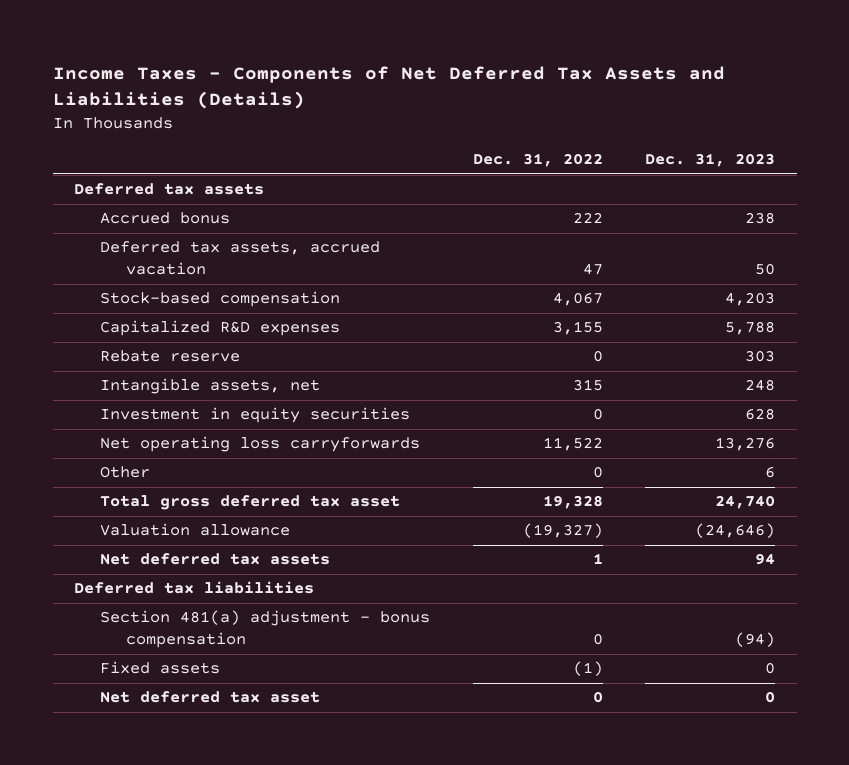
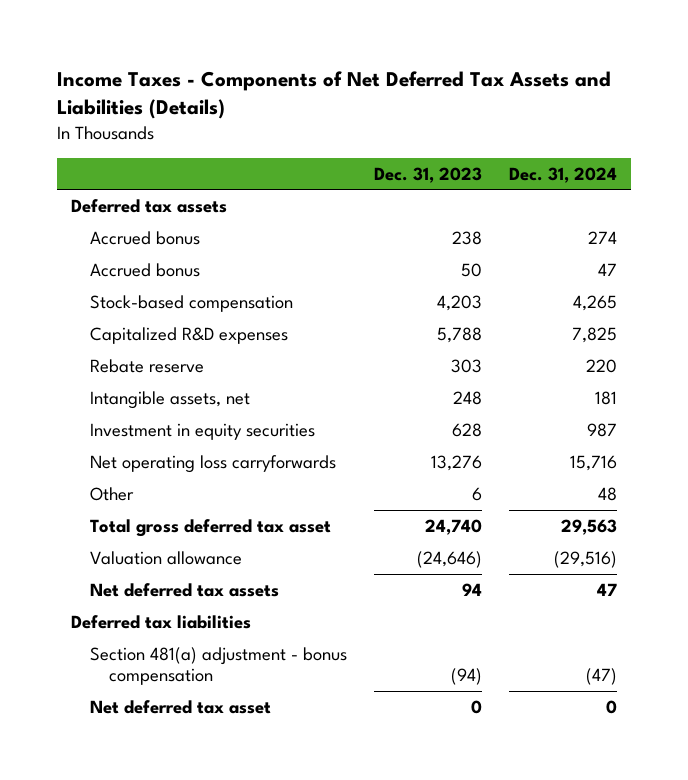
[472,153,603,168] Dec. 31, 2022 -> none
none -> [509,166,618,183] Dec. 31, 2024
[100,241,381,276] Deferred tax assets, accrued vacation -> [89,262,200,277] Accrued bonus
[100,661,221,675] Fixed assets -> none

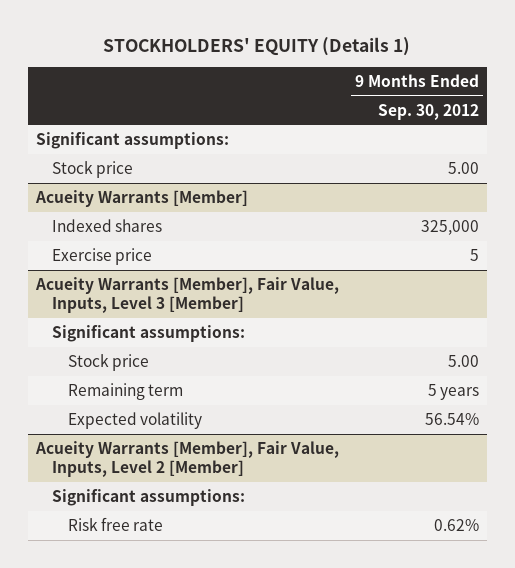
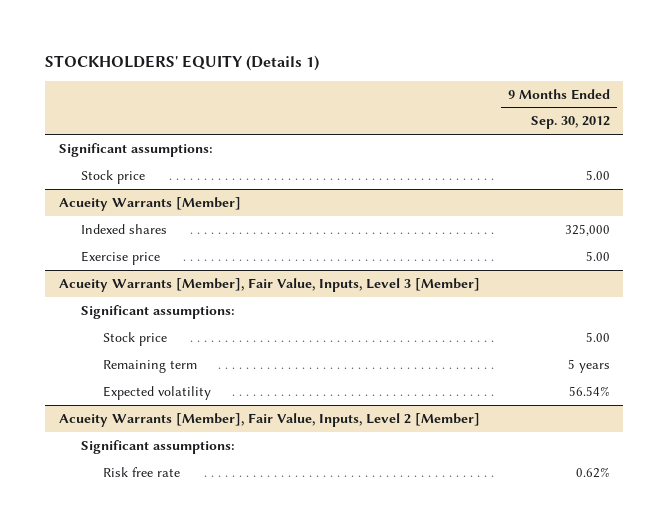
[469,248,479,261] 5 -> [585,250,610,261] 5.00

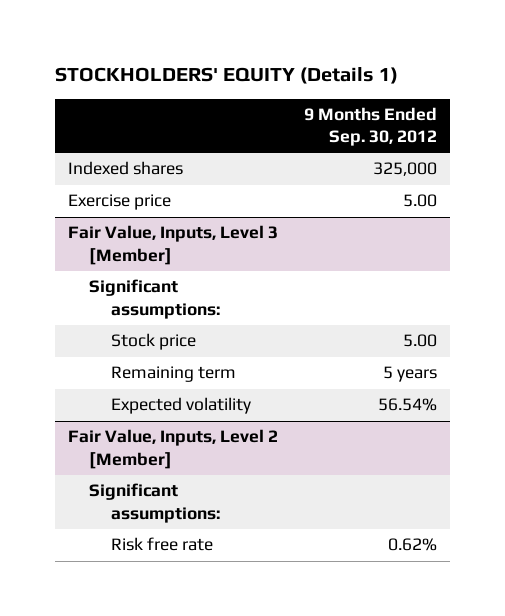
[59,142,214,157] Significant assumptions: -> none
[81,169,146,184] Stock price -> none
[59,196,242,211] Acueity Warrants [Member] -> none
[59,277,481,292] Acueity Warrants [Member], Fair Value, Inputs, Level 3 [Member] -> [67,225,278,265] Fair Value, Inputs, Level 3 [Member]
[59,412,481,427] Acueity Warrants [Member], Fair Value, Inputs, Level 2 [Member] -> [67,429,278,469] Fair Value, Inputs, Level 2 [Member]

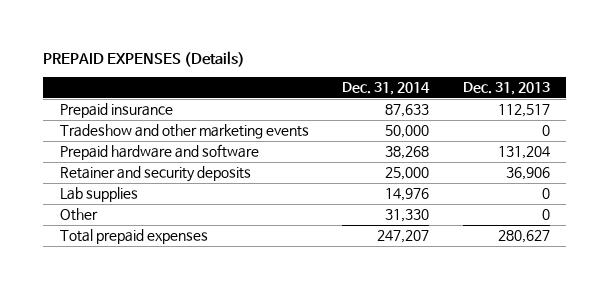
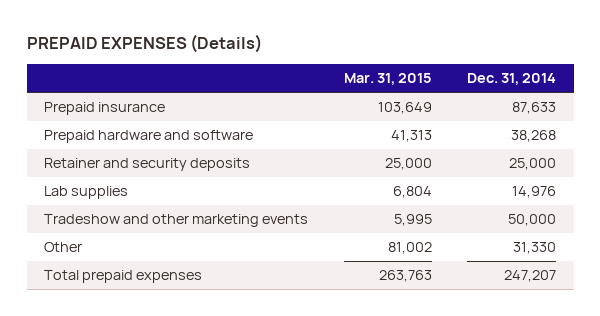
[462,82,550,96] Dec. 31, 2013 -> none
none -> [343,73,432,86] Mar. 31, 2015
[60,124,310,140] Tradeshow and other marketing events -> [44,214,309,228] Tradeshow and other marketing events

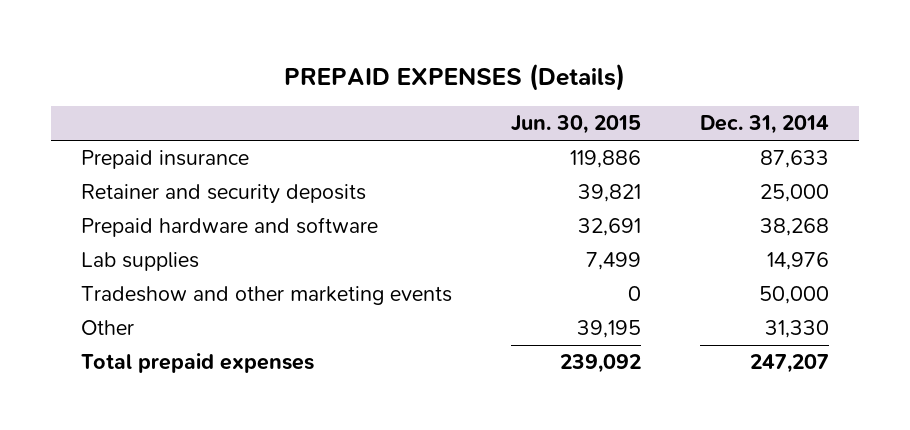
[343,73,432,86] Mar. 31, 2015 -> none
none -> [511,115,642,135] Jun. 30, 2015
[44,130,254,144] Prepaid hardware and software -> [80,217,378,238] Prepaid hardware and software

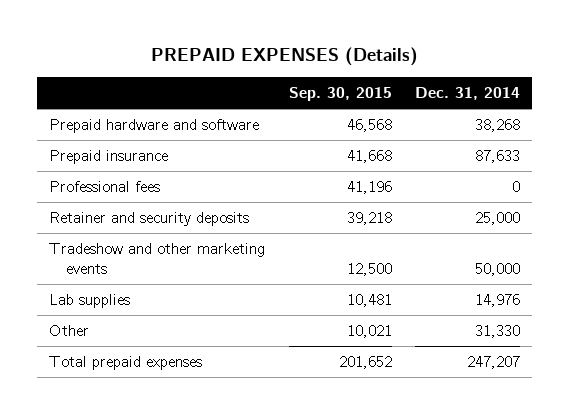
[511,115,642,135] Jun. 30, 2015 -> none
none -> [288,86,392,101] Sep. 30, 2015
[80,217,378,238] Prepaid hardware and software -> [49,119,260,134] Prepaid hardware and software
none -> [49,181,161,193] Professional fees
[80,252,199,272] Lab supplies -> [49,294,131,309] Lab supplies

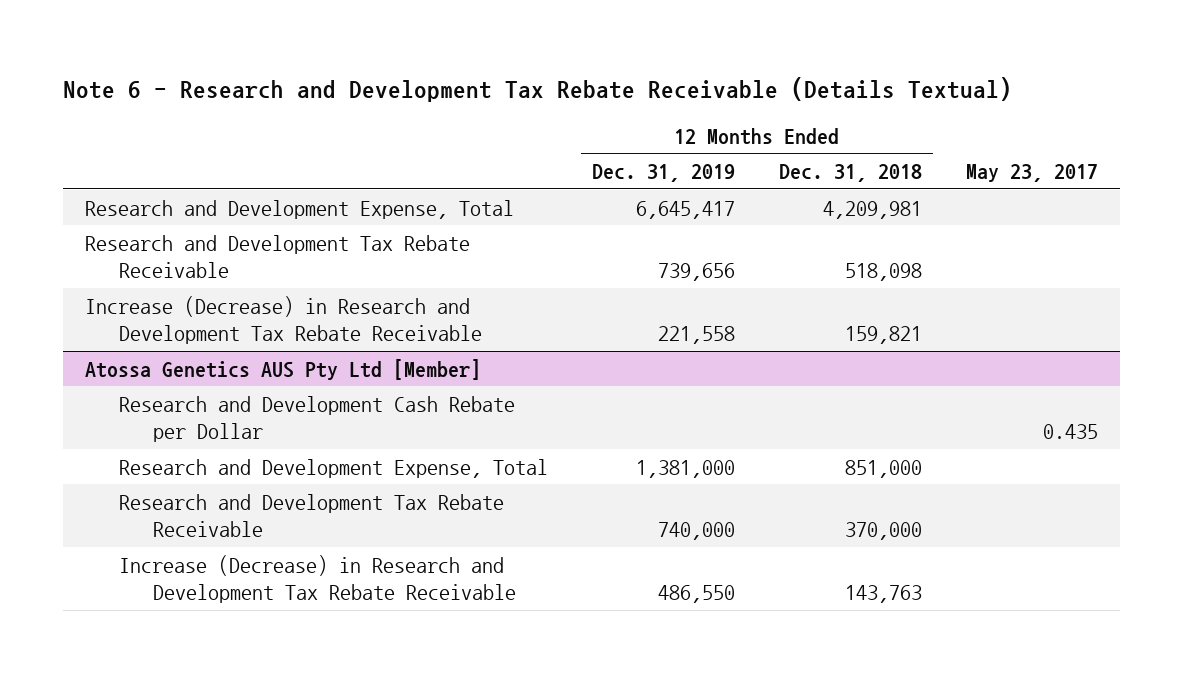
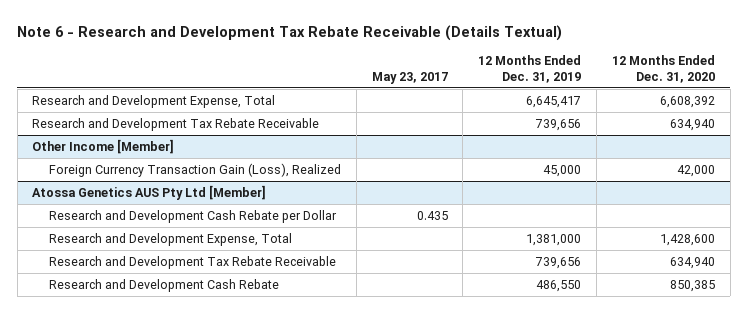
[778,164,922,183] Dec. 31, 2018 -> none
none -> [611,55,715,84] 12 Months Ended Dec. 31, 2020
[85,295,482,345] Increase (Decrease) in Research and Development Tax Rebate Receivable -> none
none -> [32,138,175,154] Other Income [Member]
none -> [48,162,341,177] Foreign Currency Transaction Gain (Loss), Realized
[657,522,735,541] 740,000 -> [535,256,582,269] 739,656
[118,554,516,604] Increase (Decrease) in Research and Development Tax Rebate Receivable -> [48,278,279,292] Research and Development Cash Rebate

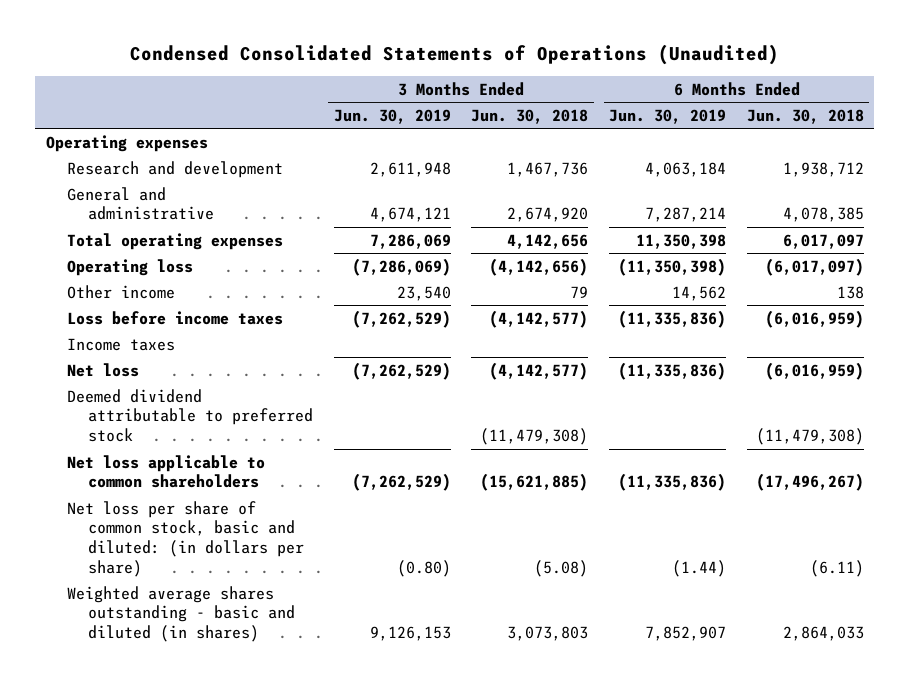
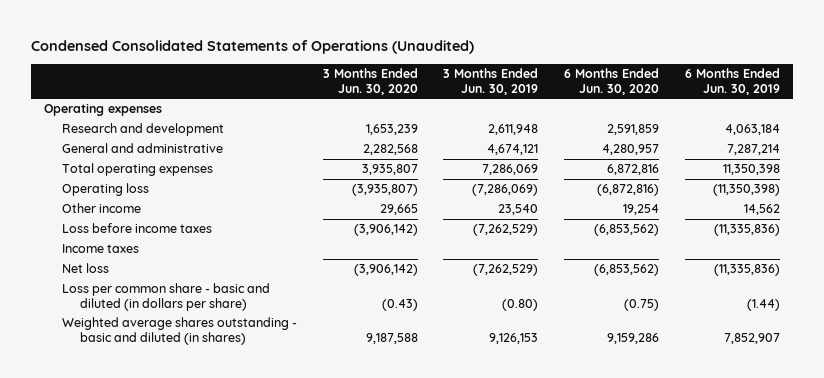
[471,108,589,124] Jun. 30, 2018 -> none
[747,108,865,124] Jun. 30, 2018 -> none
none -> [322,67,418,95] 3 Months Ended Jun. 30, 2020
none -> [564,67,660,95] 6 Months Ended Jun. 30, 2020
[66,388,313,443] Deemed dividend attributable to preferred stock -> none
[66,454,265,489] Net loss applicable to common shareholders -> none
[66,500,304,577] Net loss per share of common stock, basic and diluted: (in dollars per share) -> [61,283,270,312] Loss per common share - basic and diluted (in dollars per share)

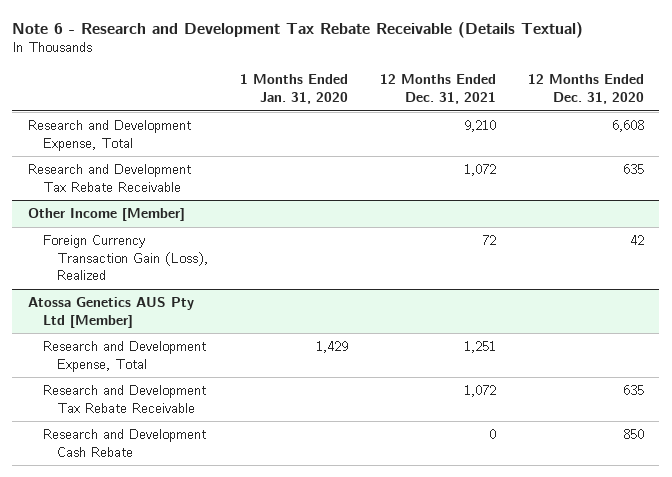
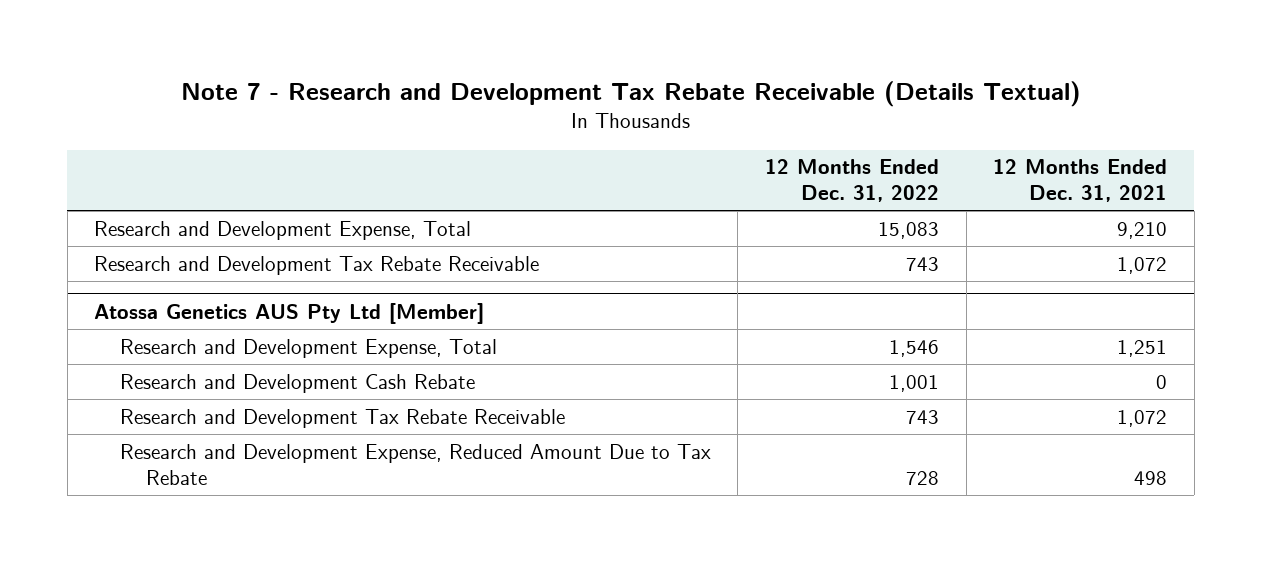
[12,21,584,38] Note 6 - Research and Development Tax Rebate Receivable (Details Textual) -> [180,80,1081,107] Note 7 - Research and Development Tax Rebate Receivable (Details Textual)
[239,74,348,104] 1 Months Ended Jan. 31, 2020 -> none
[527,74,644,104] 12 Months Ended Dec. 31, 2020 -> none
none -> [765,159,940,203] 12 Months Ended Dec. 31, 2022
[28,208,186,222] Other Income [Member] -> none
[42,235,209,280] Foreign Currency Transaction Gain (Loss), Realized -> none
[42,385,206,413] Research and Development Tax Rebate Receivable -> [119,408,565,428] Research and Development Tax Rebate Receivable
none -> [119,443,711,485] Research and Development Expense, Reduced Amount Due to Tax Rebate

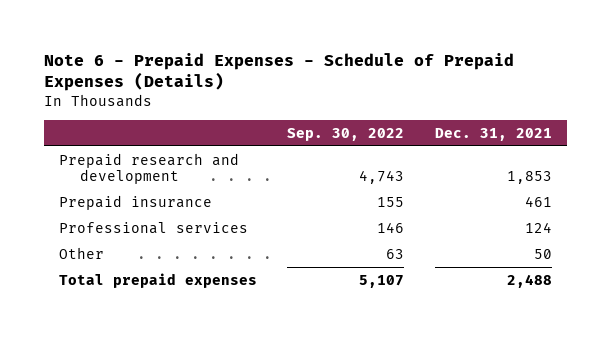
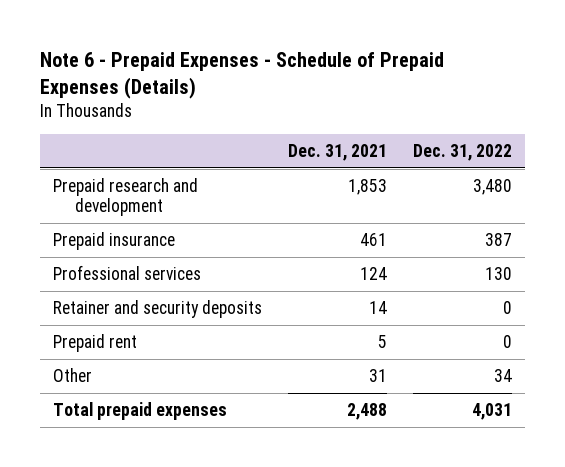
[287,127,405,141] Sep. 30, 2022 -> none
none -> [412,144,512,162] Dec. 31, 2022
none -> [52,299,262,318] Retainer and security deposits
none -> [52,333,137,352] Prepaid rent
[533,248,552,259] 50 -> [368,368,387,382] 31

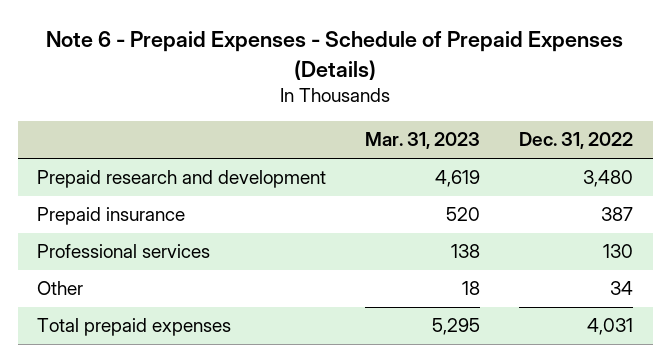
[287,144,387,162] Dec. 31, 2021 -> none
none -> [365,132,481,150] Mar. 31, 2023
[52,299,262,318] Retainer and security deposits -> none
[52,333,137,352] Prepaid rent -> none

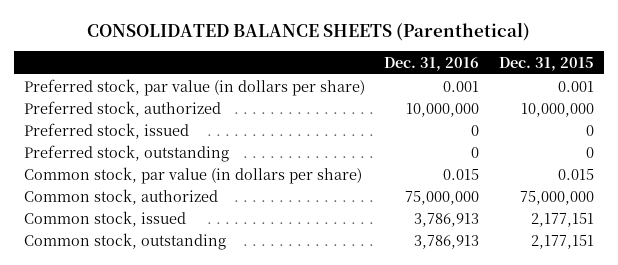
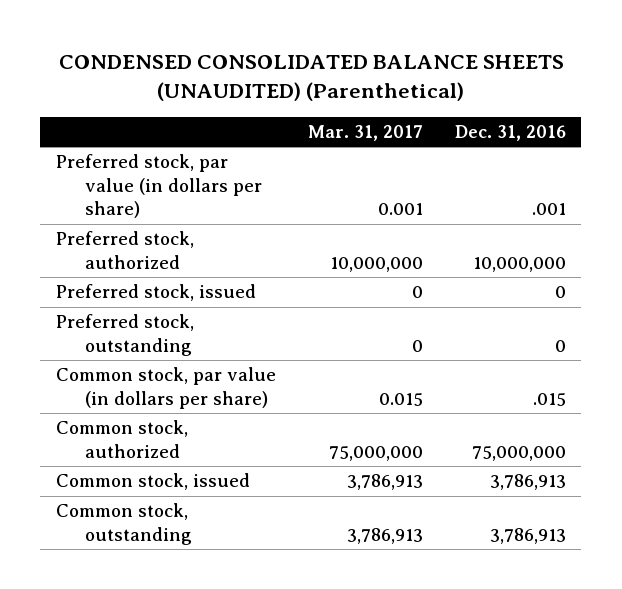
[86,21,530,41] CONSOLIDATED BALANCE SHEETS (Parenthetical) -> [58,55,564,102] CONDENSED CONSOLIDATED BALANCE SHEETS (UNAUDITED) (Parenthetical)
[498,56,594,71] Dec. 31, 2015 -> none
none -> [307,124,423,141] Mar. 31, 2017
[443,80,480,92] 0.001 -> [531,203,566,216] .001
[443,168,480,180] 0.015 -> [532,392,566,406] .015

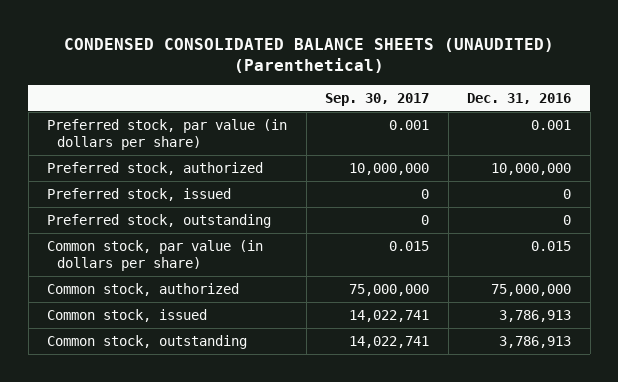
[307,124,423,141] Mar. 31, 2017 -> none
none -> [325,92,430,106] Sep. 30, 2017
[531,203,566,216] .001 -> [531,119,572,130] 0.001
[532,392,566,406] .015 -> [531,240,572,251] 0.015

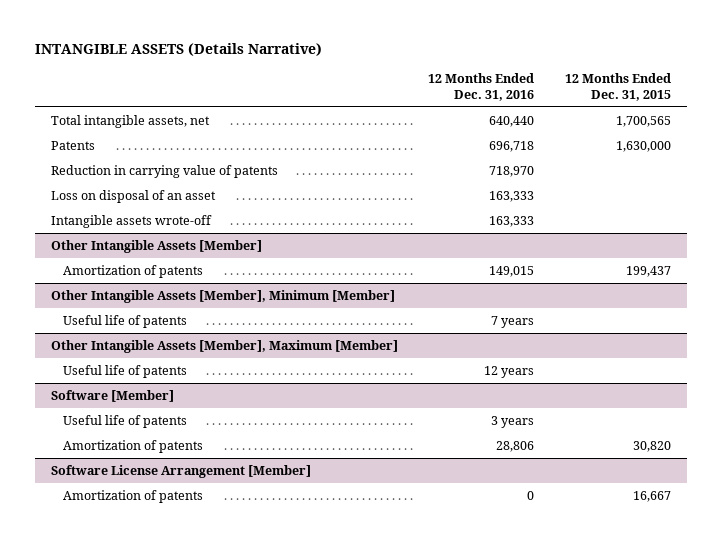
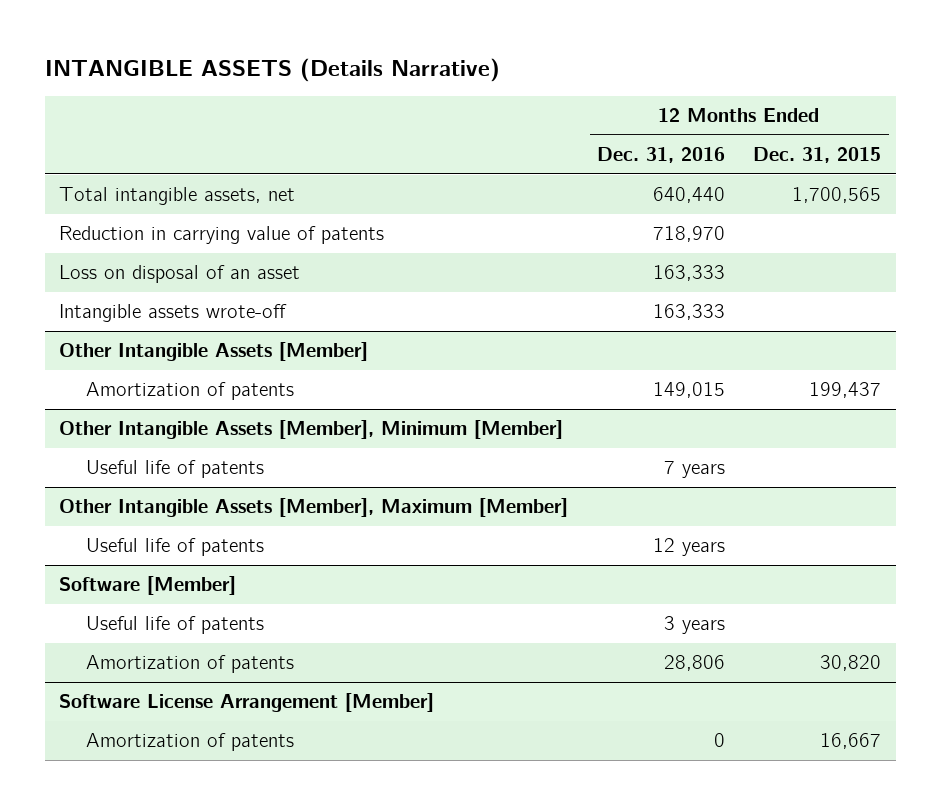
[50,140,95,150] Patents -> none

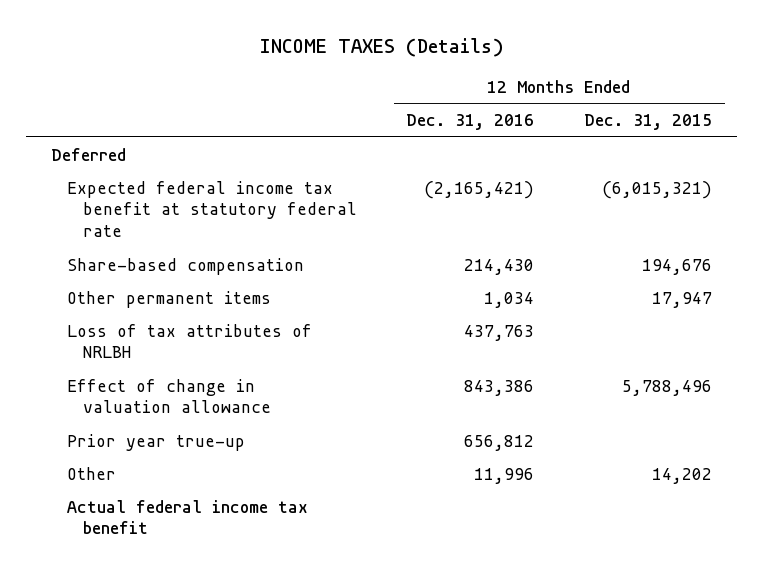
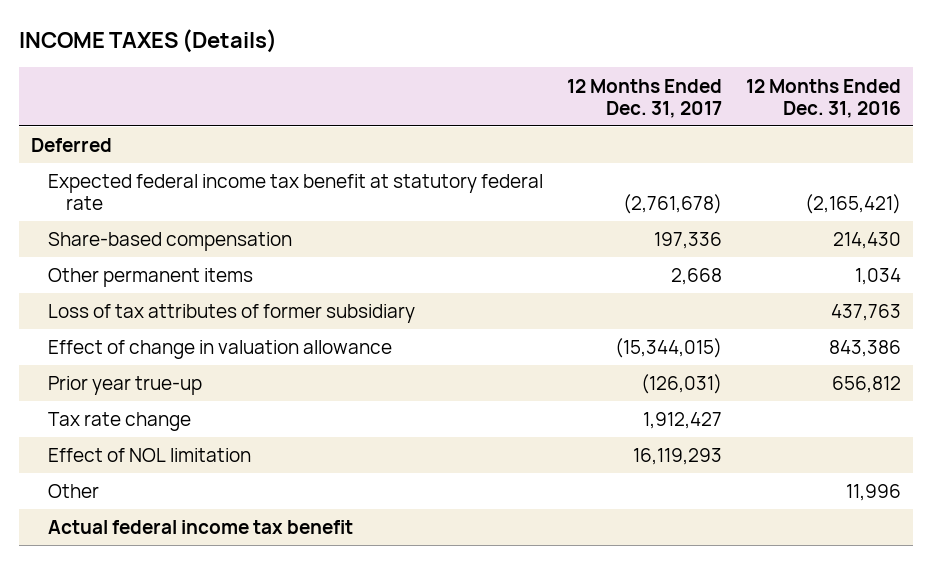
[584,114,713,131] Dec. 31, 2015 -> none
none -> [567,78,723,118] 12 Months Ended Dec. 31, 2017
[66,323,312,359] Loss of tax attributes of NRLBH -> [48,304,416,324] Loss of tax attributes of former subsidiary
none -> [48,412,192,432] Tax rate change
none -> [48,448,252,463] Effect of NOL limitation

